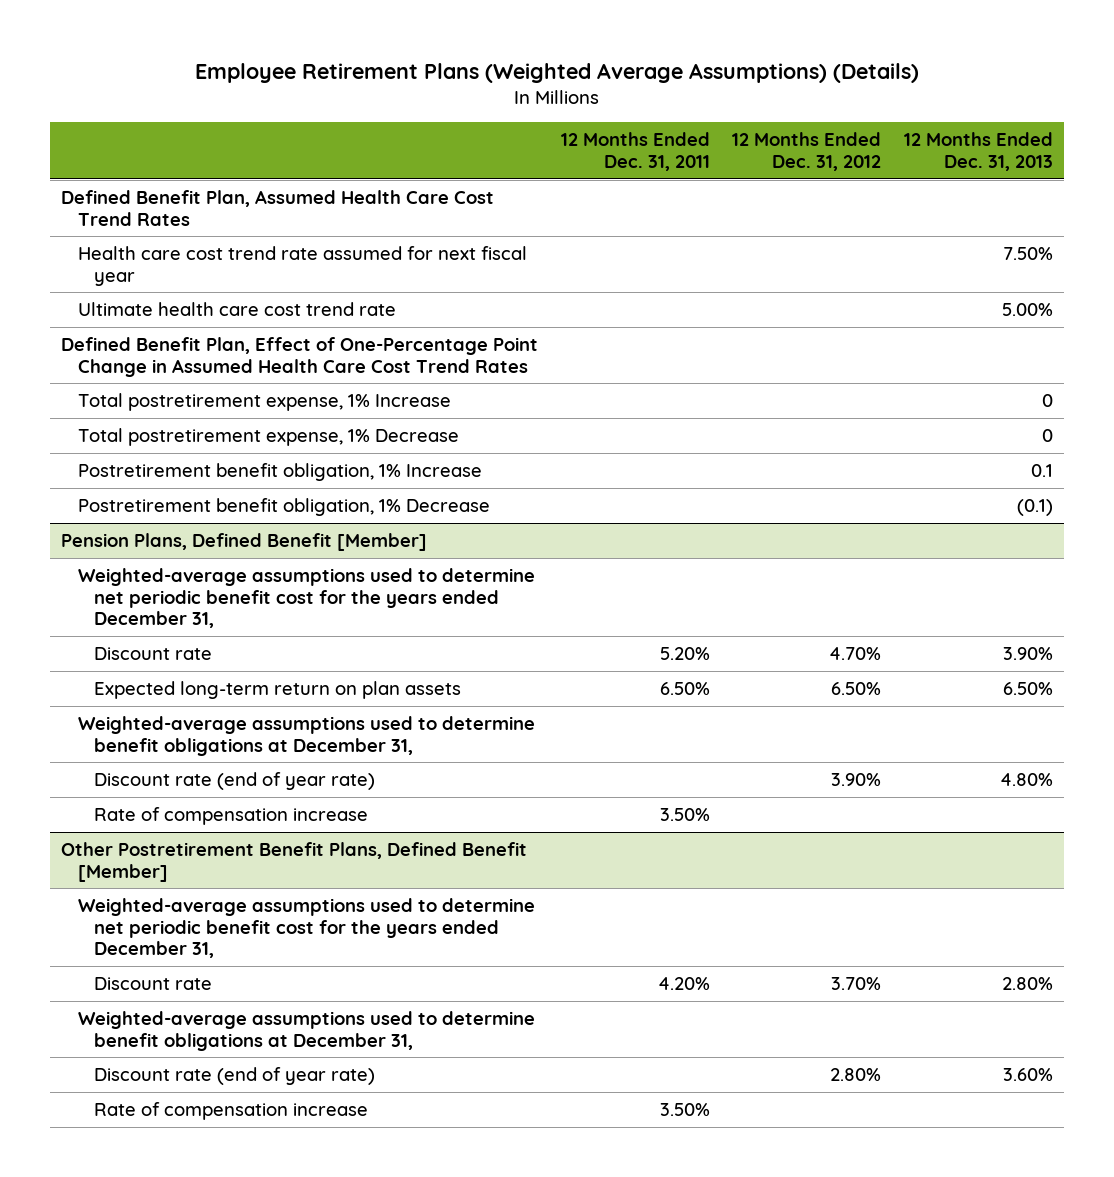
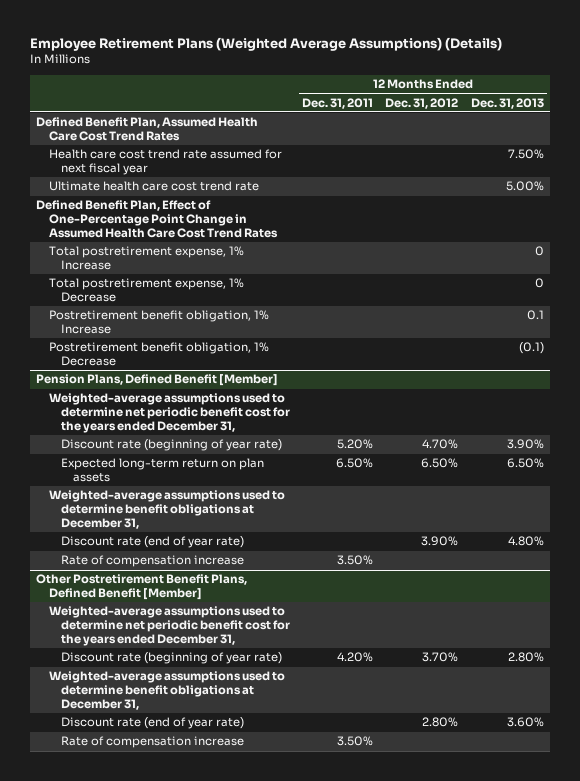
[93,646,212,660] Discount rate -> [60,439,282,452] Discount rate (beginning of year rate)
[93,976,212,990] Discount rate -> [60,652,282,665] Discount rate (beginning of year rate)

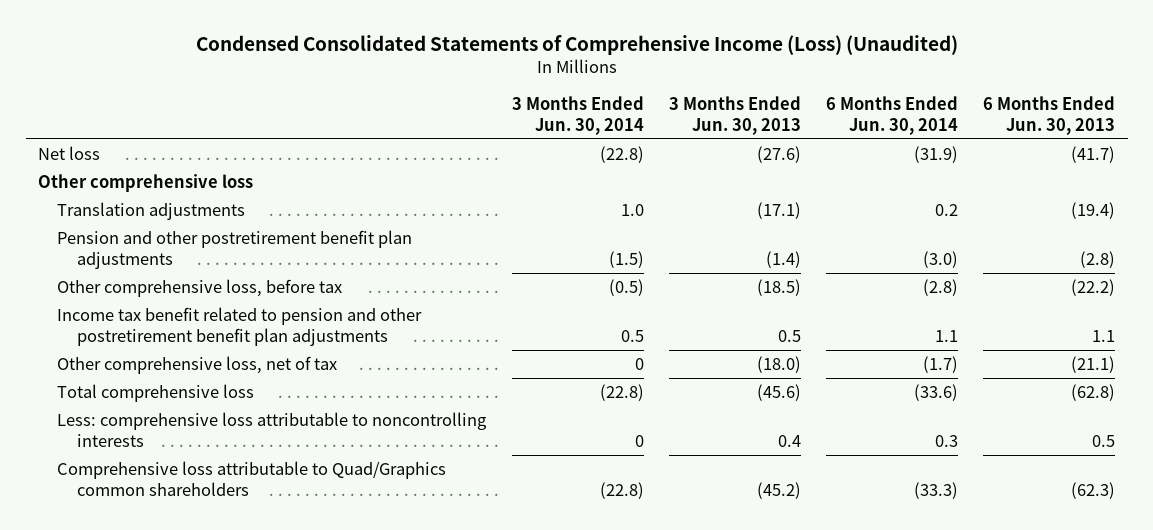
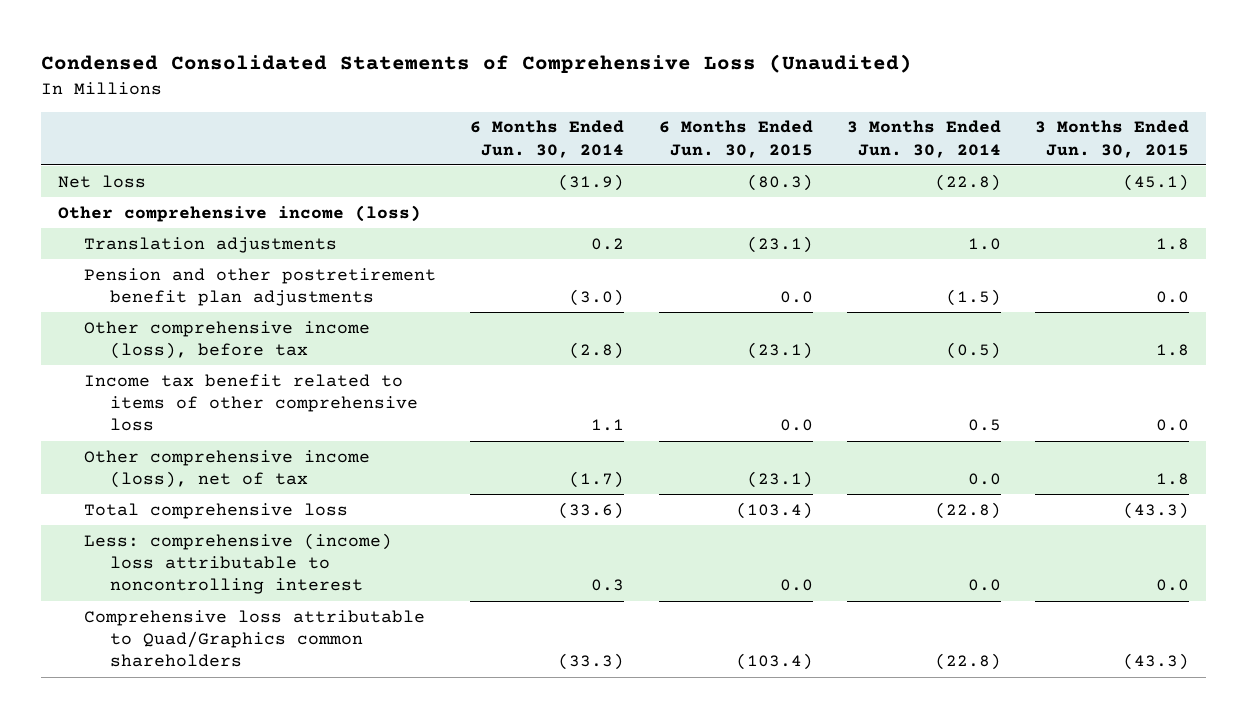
[195,35,958,56] Condensed Consolidated Statements of Comprehensive Income (Loss) (Unaudited) -> [40,54,912,74] Condensed Consolidated Statements of Comprehensive Loss (Unaudited)
[668,96,801,135] 3 Months Ended Jun. 30, 2013 -> none
[983,96,1116,135] 6 Months Ended Jun. 30, 2013 -> none
none -> [658,120,813,158] 6 Months Ended Jun. 30, 2015
none -> [1035,120,1190,158] 3 Months Ended Jun. 30, 2015
[38,174,254,193] Other comprehensive loss -> [58,204,422,222] Other comprehensive income (loss)
[57,279,343,298] Other comprehensive loss, before tax -> [84,320,371,360] Other comprehensive income (loss), before tax
[57,307,423,346] Income tax benefit related to pension and other postretirement benefit plan adjustments -> [84,373,419,432] Income tax benefit related to items of other comprehensive loss
[57,356,338,375] Other comprehensive loss, net of tax -> [84,449,371,489] Other comprehensive income (loss), net of tax
[634,358,644,371] 0 -> [968,473,1002,486] 0.0
[57,412,488,447] Less: comprehensive loss attributable to noncontrolling interests -> [84,532,393,595] Less: comprehensive (income) loss attributable to noncontrolling interest
[634,434,644,447] 0 -> [968,579,1002,592] 0.0

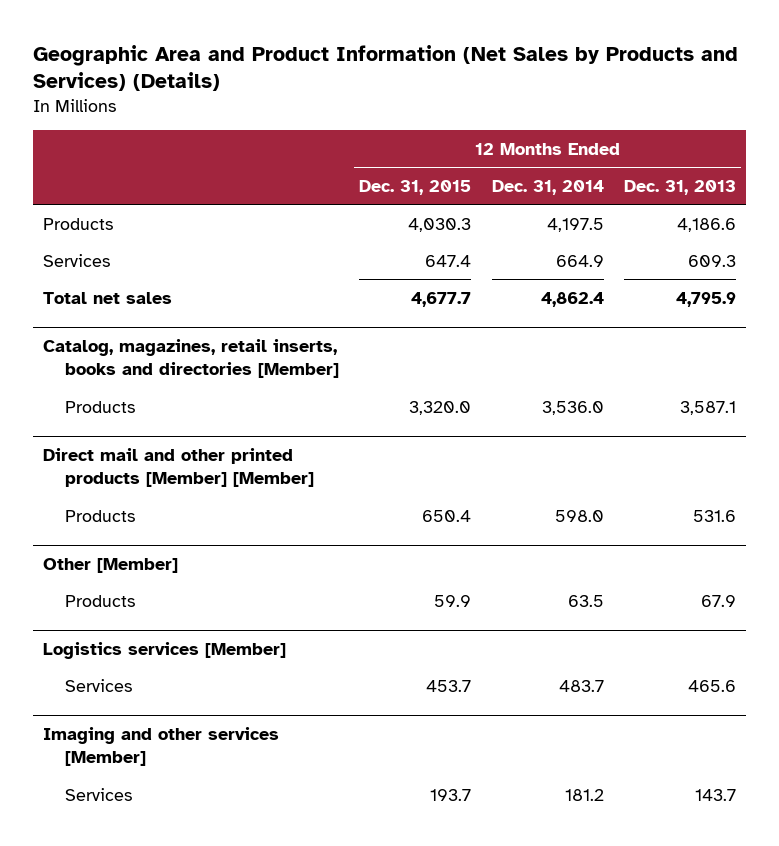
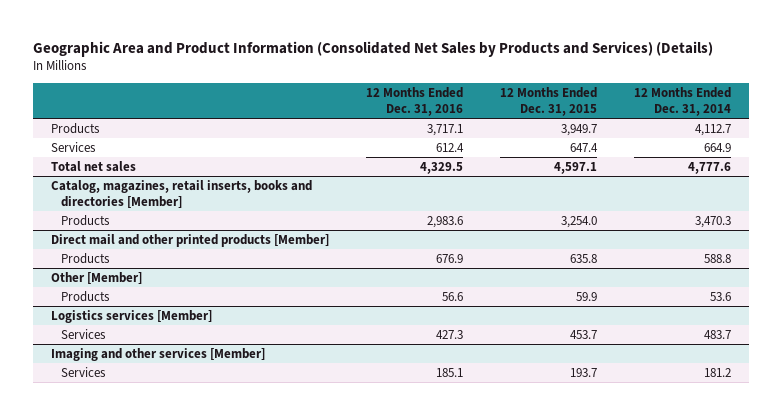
[32,44,738,92] Geographic Area and Product Information (Net Sales by Products and Services) (Details) -> [32,40,713,57] Geographic Area and Product Information (Consolidated Net Sales by Products and Services) (Details)
[623,179,736,195] Dec. 31, 2013 -> none
none -> [366,87,464,116] 12 Months Ended Dec. 31, 2016
[408,217,472,232] 4,030.3 -> [560,123,597,136] 3,949.7
[546,217,604,232] 4,197.5 -> [694,123,731,136] 4,112.7
[411,291,472,307] 4,677.7 -> [553,161,597,174] 4,597.1
[540,291,604,307] 4,862.4 -> [687,161,731,174] 4,777.6
[409,400,472,415] 3,320.0 -> [560,215,597,228] 3,254.0
[541,400,604,415] 3,536.0 -> [694,215,731,228] 3,470.3
[42,448,315,488] Direct mail and other printed products [Member] [Member] -> [51,233,330,247] Direct mail and other printed products [Member]
[422,509,472,522] 650.4 -> [569,253,597,263] 635.8
[554,509,604,522] 598.0 -> [703,253,731,263] 588.8
[567,594,604,607] 63.5 -> [709,291,731,301] 53.6

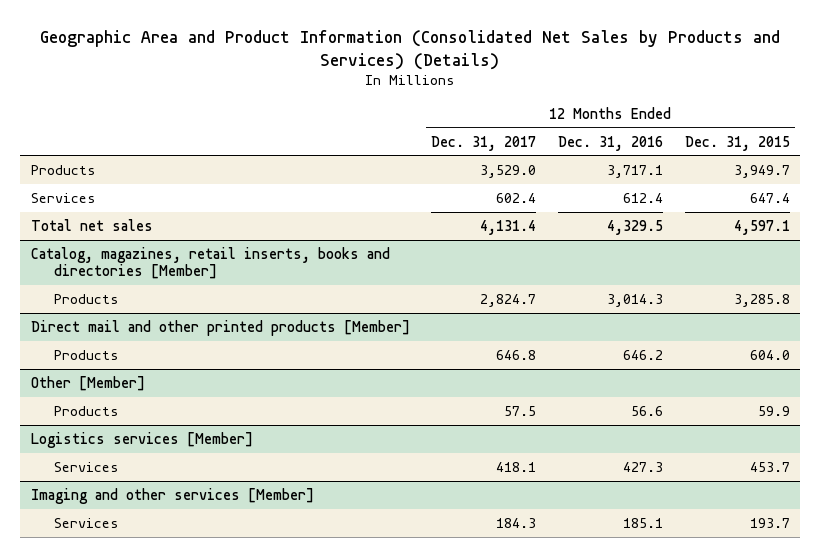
[633,87,731,116] 12 Months Ended Dec. 31, 2014 -> none
none -> [431,135,537,151] Dec. 31, 2017
[427,215,464,228] 2,983.6 -> [606,293,663,307] 3,014.3
[560,215,597,228] 3,254.0 -> [733,293,790,307] 3,285.8
[436,253,464,263] 676.9 -> [622,349,663,360] 646.2
[569,253,597,263] 635.8 -> [749,349,790,360] 604.0

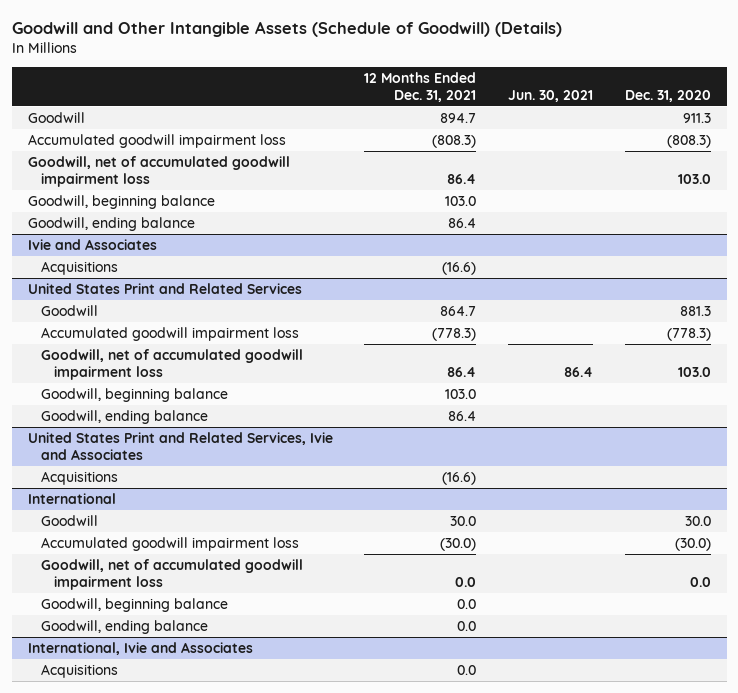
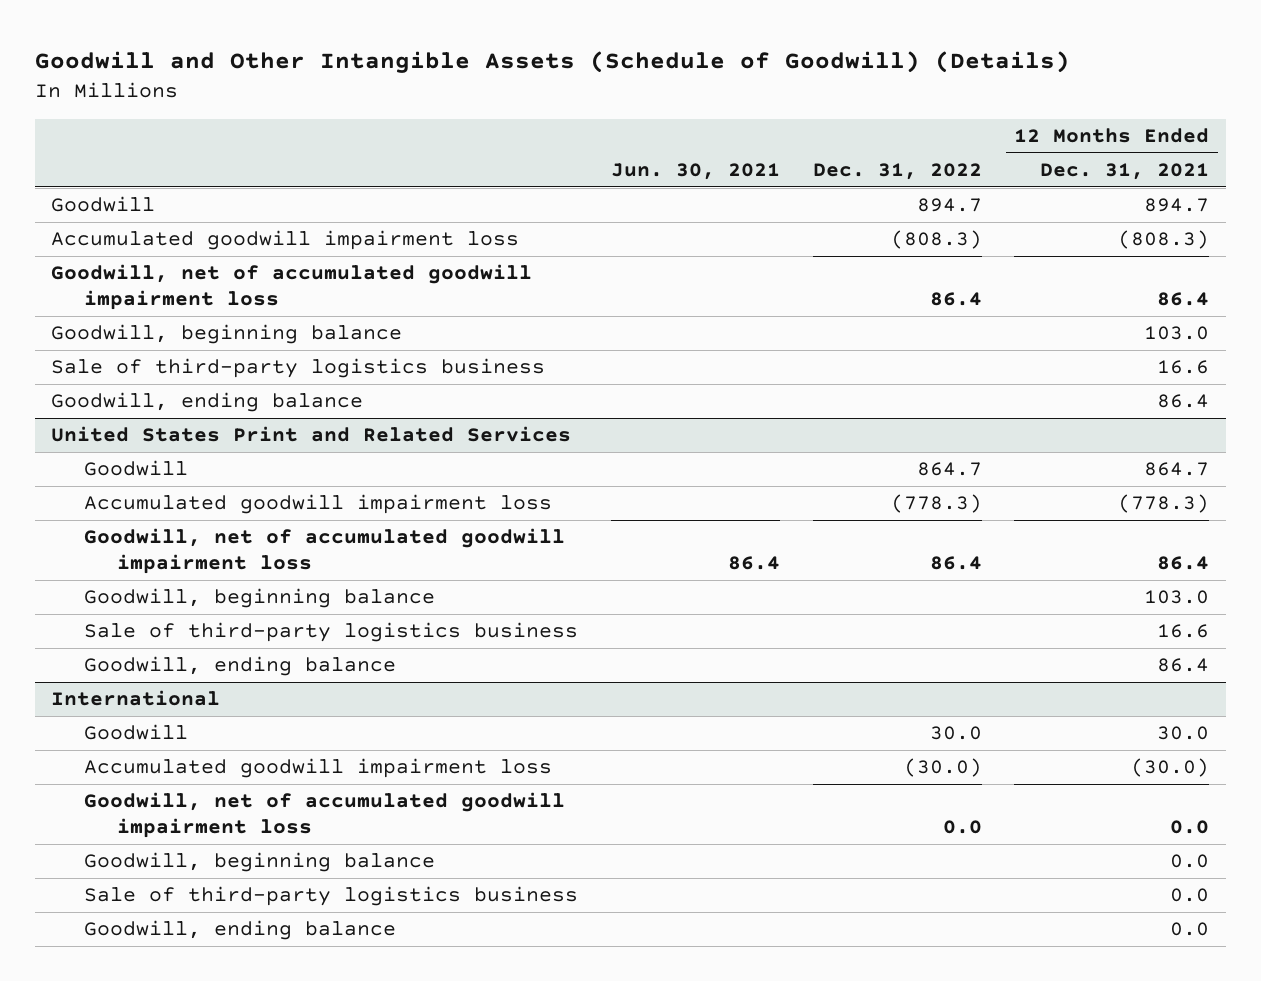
[624,90,711,103] Dec. 31, 2020 -> none
none -> [812,162,982,180] Dec. 31, 2022
none -> [51,358,546,379] Sale of third-party logistics business
[27,239,157,251] Ivie and Associates -> none
[40,261,118,276] Acquisitions -> none
none -> [84,622,579,643] Sale of third-party logistics business
[27,432,333,460] United States Print and Related Services, Ivie and Associates -> none
[40,471,118,486] Acquisitions -> none
none -> [84,886,579,907] Sale of third-party logistics business
[27,642,253,656] International, Ivie and Associates -> none
[40,664,118,679] Acquisitions -> none

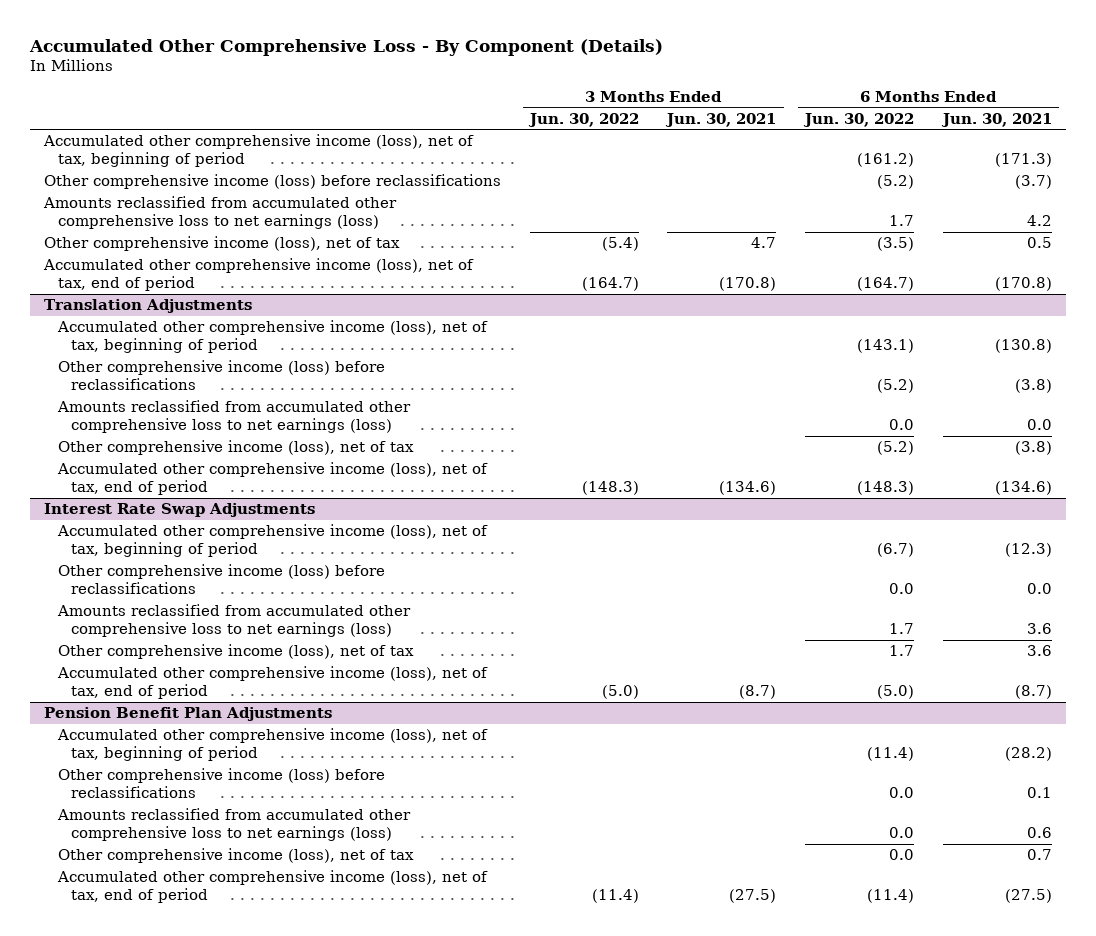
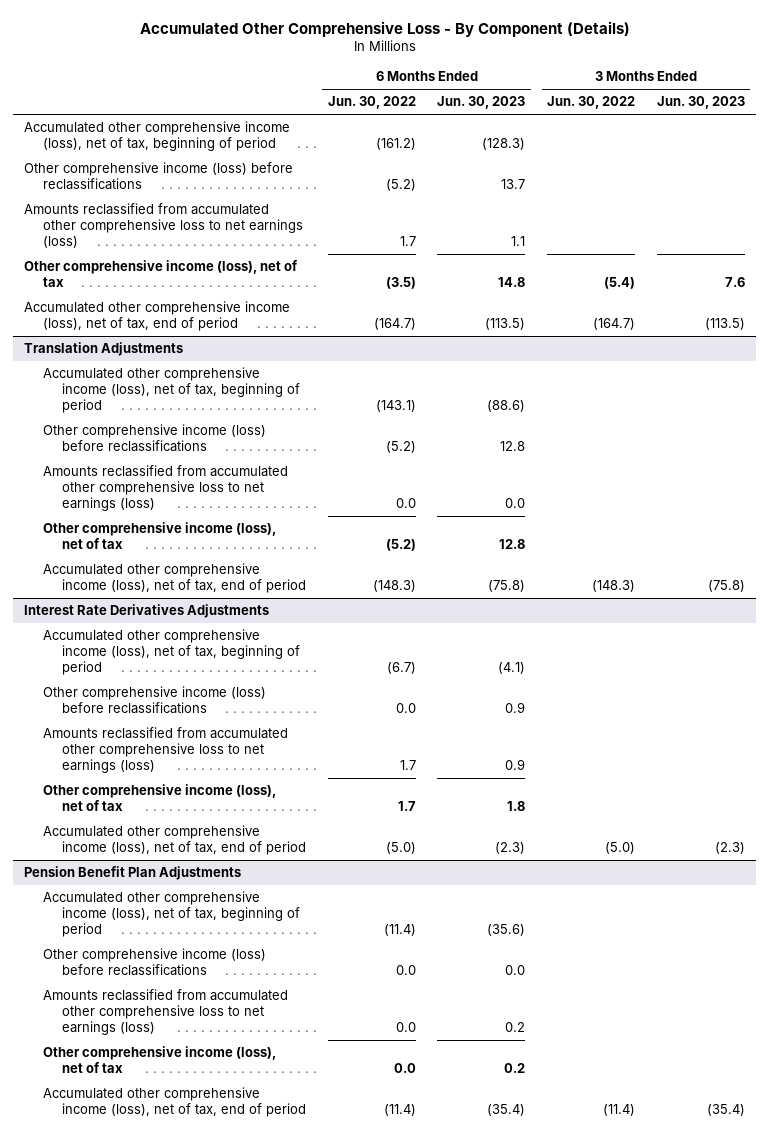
[665,112,777,127] Jun. 30, 2021 -> none
[940,112,1052,127] Jun. 30, 2021 -> none
none -> [437,96,526,110] Jun. 30, 2023
none -> [657,96,746,110] Jun. 30, 2023
[44,503,316,518] Interest Rate Swap Adjustments -> [24,604,270,619] Interest Rate Derivatives Adjustments

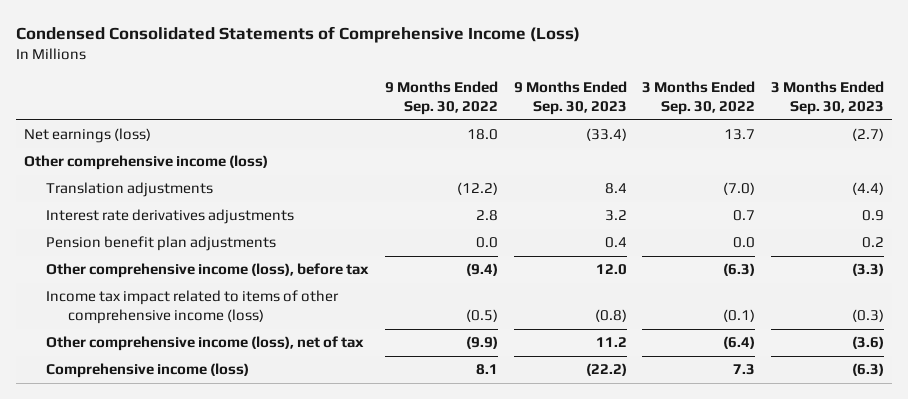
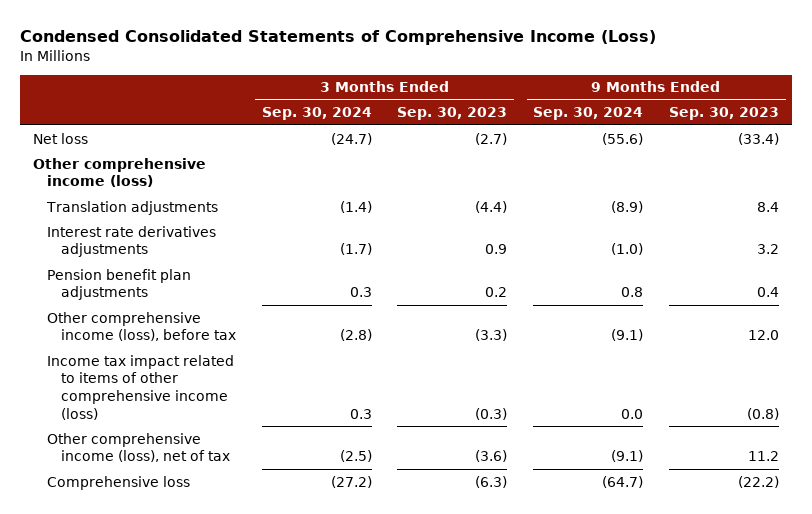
[385,81,499,116] 9 Months Ended Sep. 30, 2022 -> none
[642,81,756,116] 3 Months Ended Sep. 30, 2022 -> none
none -> [261,107,372,121] Sep. 30, 2024
none -> [533,107,644,121] Sep. 30, 2024
[24,128,152,144] Net earnings (loss) -> [33,132,89,144] Net loss
[46,363,250,379] Comprehensive income (loss) -> [46,475,190,490] Comprehensive loss

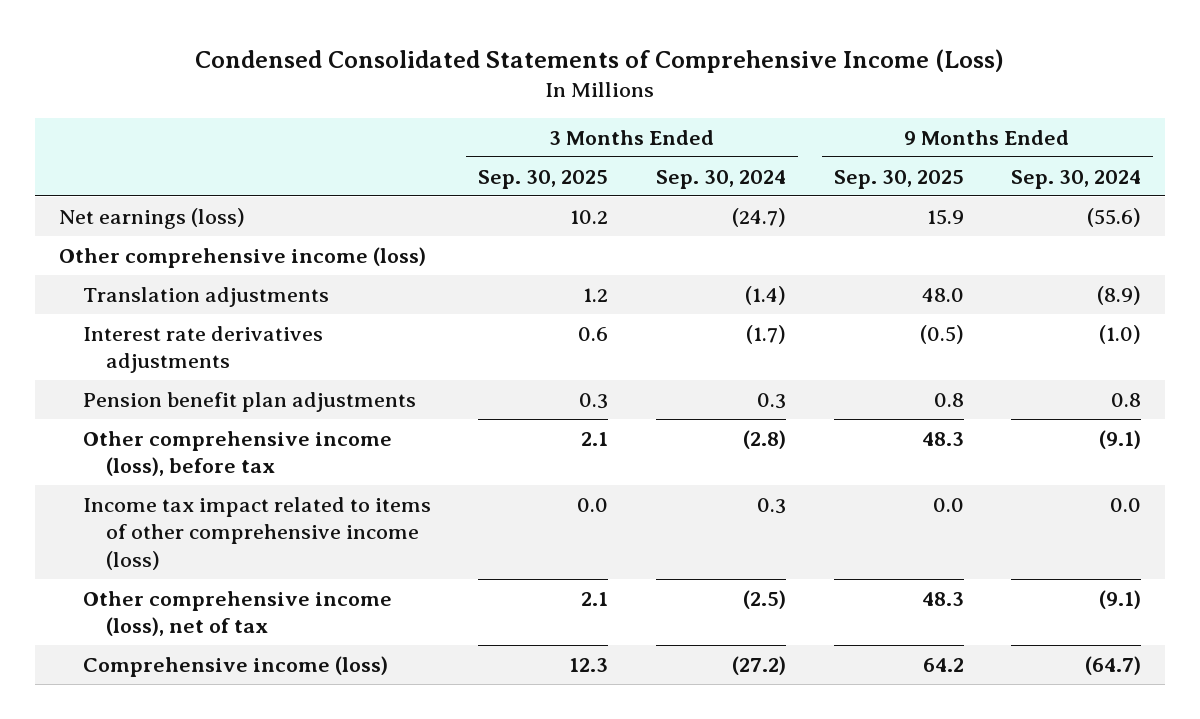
[397,107,508,121] Sep. 30, 2023 -> none
[669,107,780,121] Sep. 30, 2023 -> none
none -> [478,169,609,189] Sep. 30, 2025
none -> [833,169,964,189] Sep. 30, 2025
[33,132,89,144] Net loss -> [58,207,245,229] Net earnings (loss)
[46,475,190,490] Comprehensive loss -> [82,655,388,677] Comprehensive income (loss)

